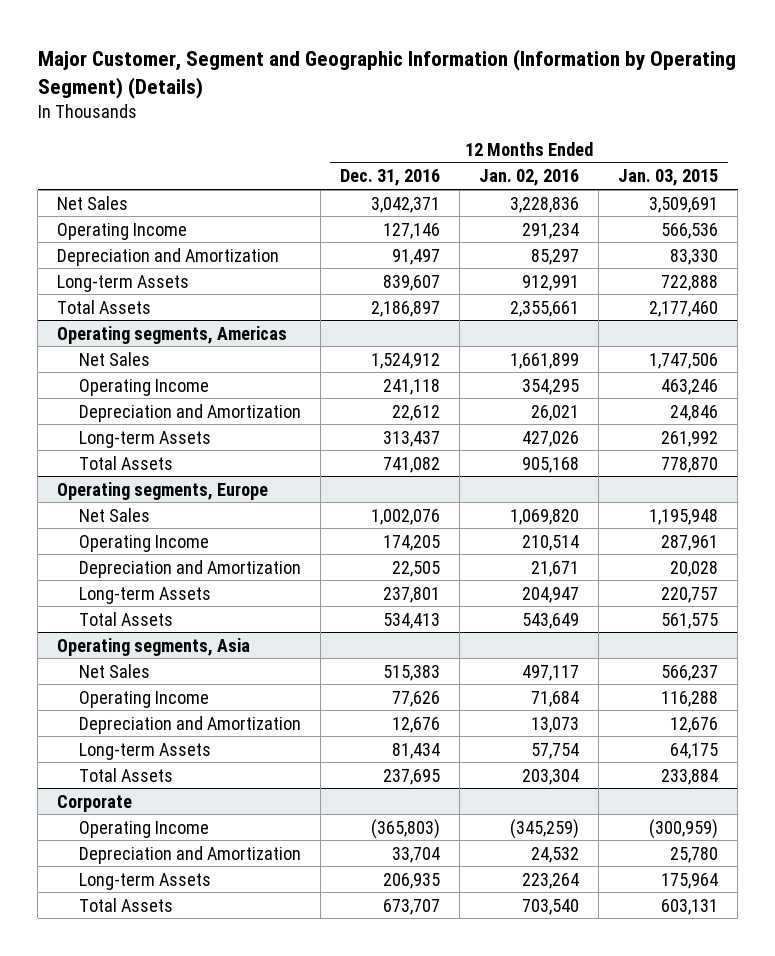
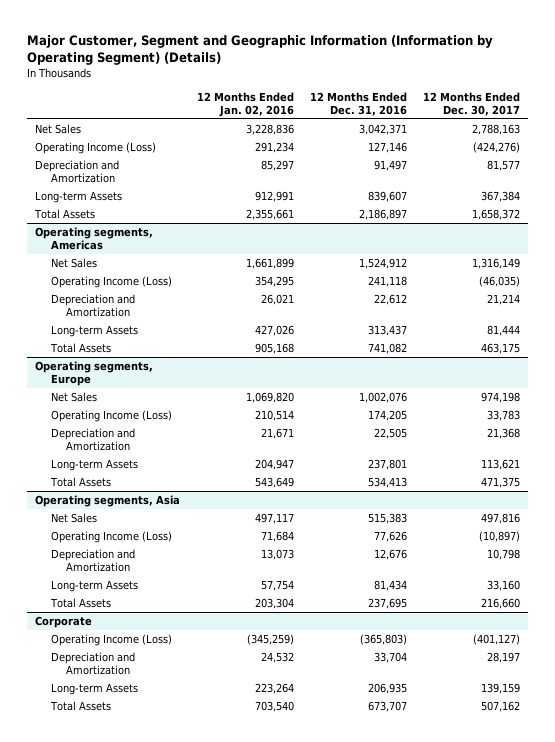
[618,169,719,187] Jan. 03, 2015 -> none
none -> [423,92,521,117] 12 Months Ended Dec. 30, 2017
[57,222,188,240] Operating Income -> [35,142,157,155] Operating Income (Loss)
[78,378,209,396] Operating Income -> [50,276,172,289] Operating Income (Loss)
[78,534,209,552] Operating Income -> [50,410,172,423] Operating Income (Loss)
[78,690,209,708] Operating Income -> [50,531,172,544] Operating Income (Loss)
[78,820,209,838] Operating Income -> [50,634,172,647] Operating Income (Loss)

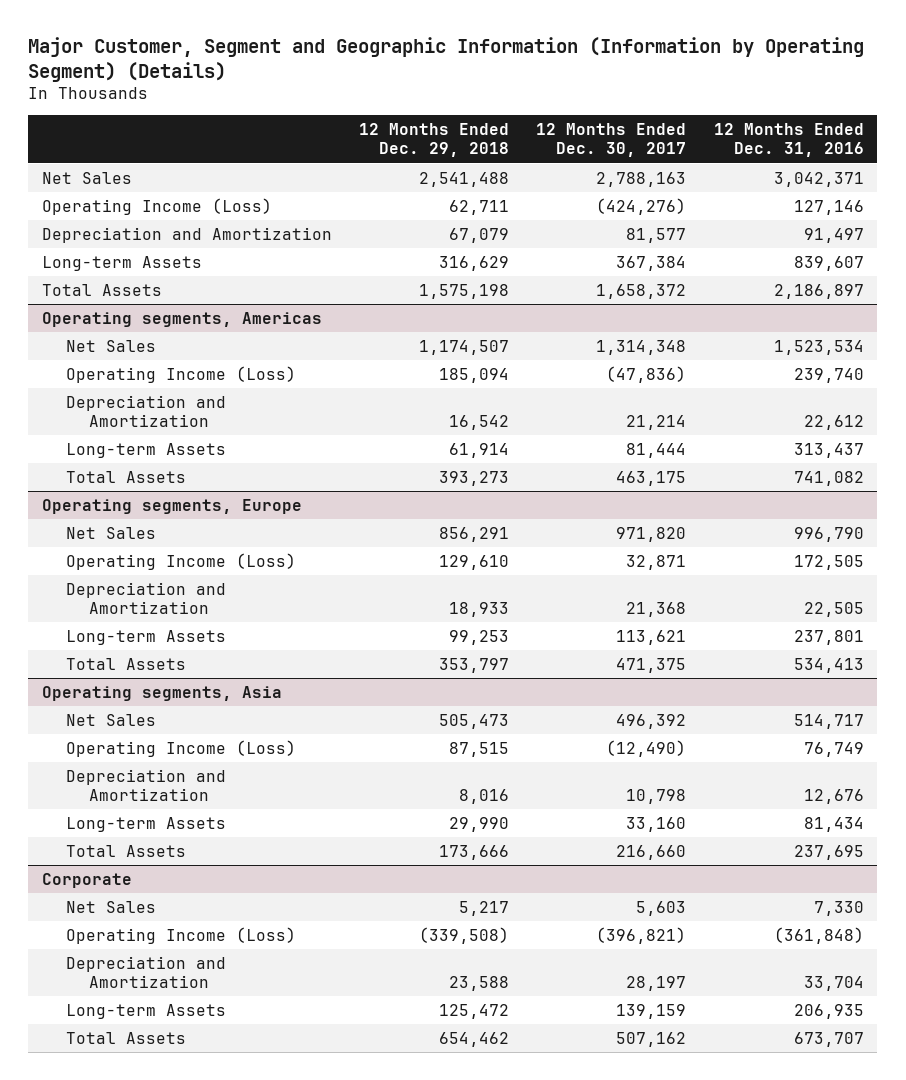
[196,92,294,118] 12 Months Ended Jan. 02, 2016 -> none
none -> [359,123,510,158] 12 Months Ended Dec. 29, 2018
[358,258,407,270] 1,524,912 -> [773,339,864,355] 1,523,534
[472,258,521,270] 1,316,149 -> [596,339,687,355] 1,314,348
[367,276,407,288] 241,118 -> [793,367,864,383] 239,740
[479,276,521,288] (46,035) -> [606,365,687,383] (47,836)
[358,392,407,404] 1,002,076 -> [793,526,864,542] 996,790
[481,392,521,404] 974,198 -> [616,526,687,542] 971,820
[367,410,407,422] 174,205 -> [793,554,864,570] 172,505
[487,410,521,422] 33,783 -> [626,554,687,570] 32,871
[367,513,407,525] 515,383 -> [793,713,864,729] 514,717
[481,513,521,525] 497,816 -> [616,713,687,729] 496,392
[373,531,407,543] 77,626 -> [803,741,864,757] 76,749
[479,531,521,543] (10,897) -> [606,739,687,757] (12,490)
none -> [65,900,156,913] Net Sales
[359,634,407,646] (365,803) -> [773,926,864,944] (361,848)
[473,634,521,646] (401,127) -> [596,926,687,944] (396,821)

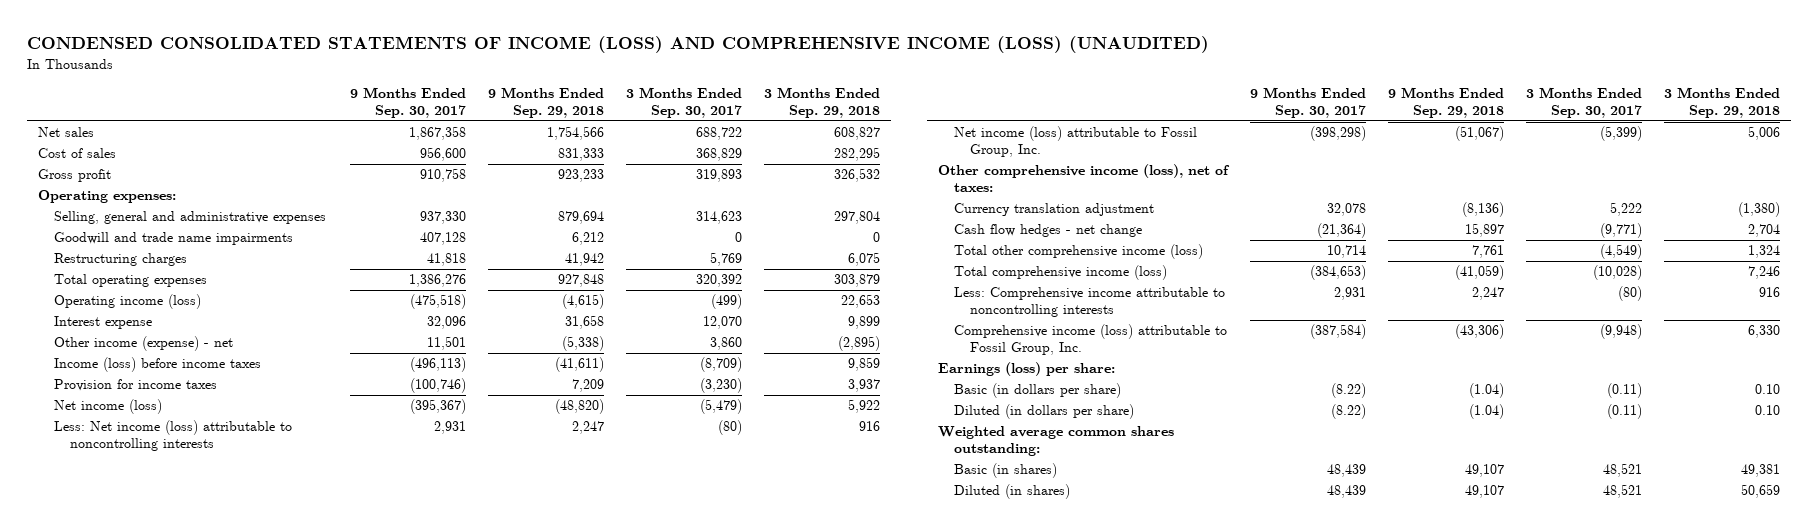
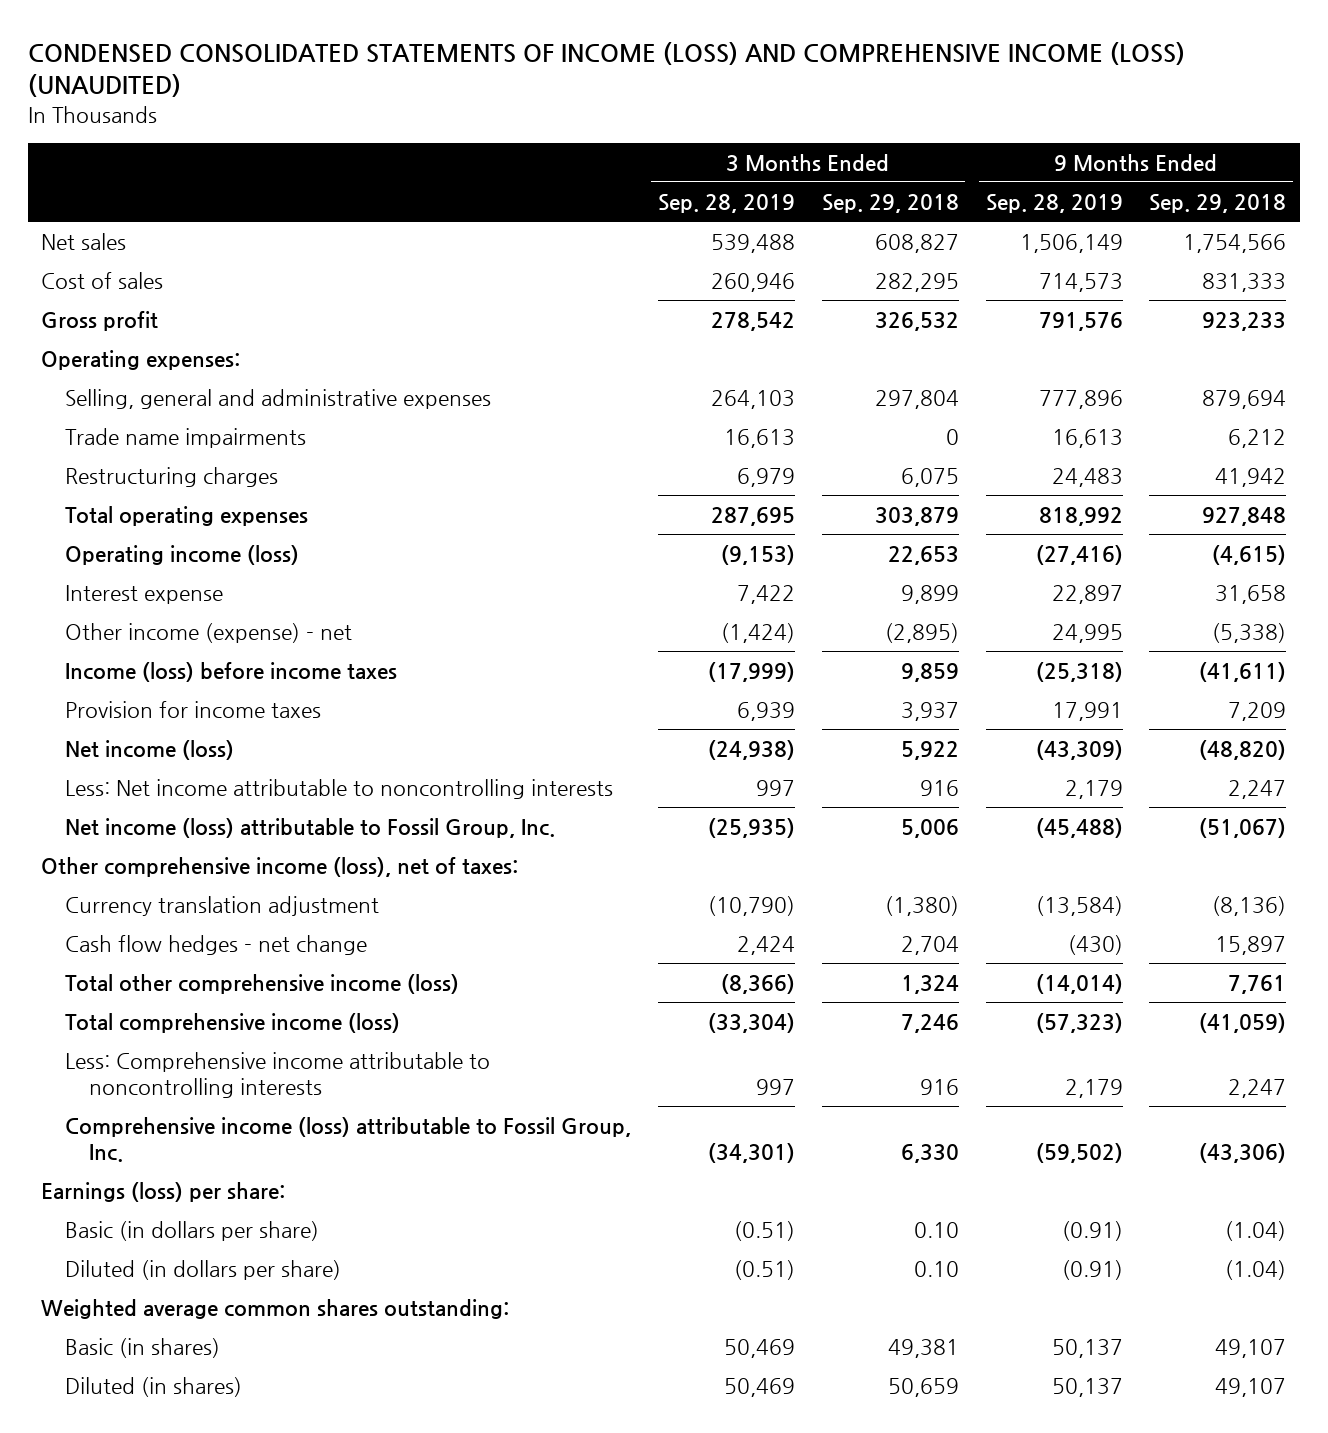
[350,87,467,118] 9 Months Ended Sep. 30, 2017 -> none
[626,87,743,118] 3 Months Ended Sep. 30, 2017 -> none
none -> [657,193,795,213] Sep. 28, 2019
none -> [985,193,1123,213] Sep. 28, 2019
[54,232,294,246] Goodwill and trade name impairments -> [65,427,307,448] Trade name impairments
[54,420,293,452] Less: Net income (loss) attributable to noncontrolling interests -> [65,778,614,799] Less: Net income attributable to noncontrolling interests

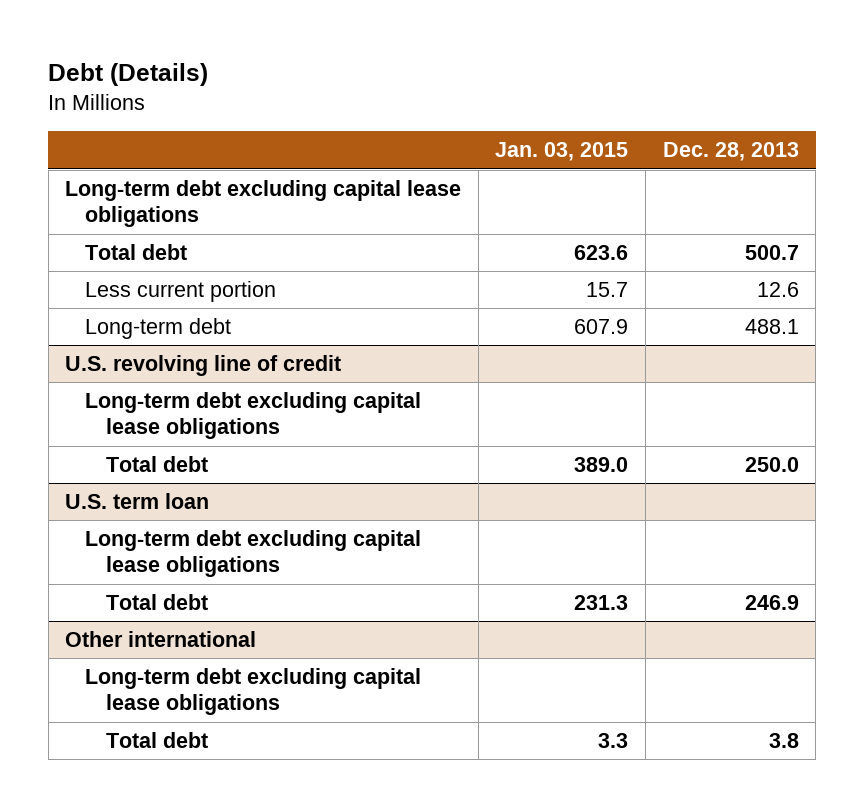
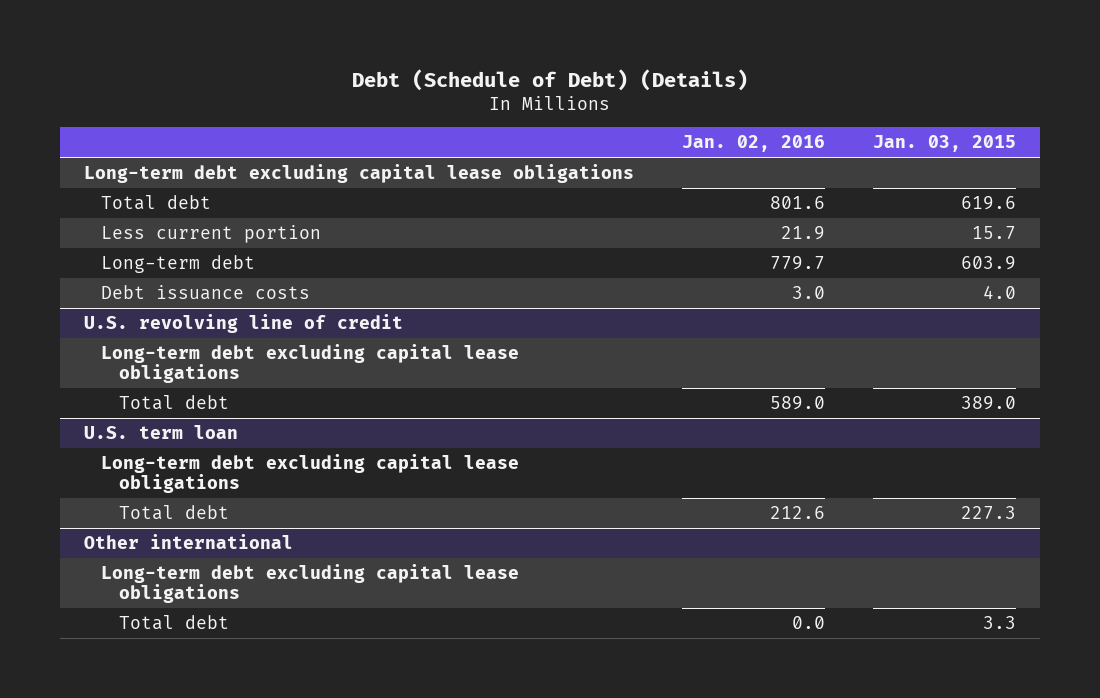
[48,63,209,87] Debt (Details) -> [352,68,749,91] Debt (Schedule of Debt) (Details)
[662,142,799,162] Dec. 28, 2013 -> none
none -> [682,135,826,153] Jan. 02, 2016
[574,245,629,261] 623.6 -> [961,196,1017,211] 619.6
[574,319,629,335] 607.9 -> [961,256,1017,271] 603.9
none -> [101,285,311,301] Debt issuance costs
[574,595,629,611] 231.3 -> [961,506,1017,520] 227.3

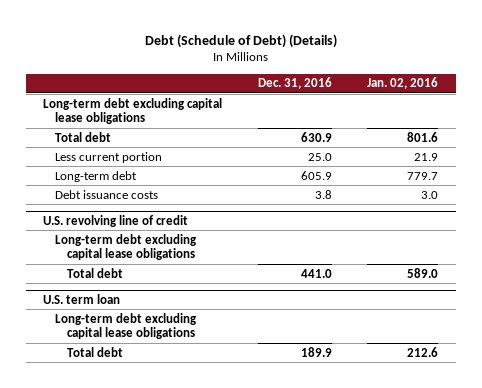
[873,135,1017,153] Jan. 03, 2015 -> none
none -> [257,77,332,90] Dec. 31, 2016
[83,534,293,550] Other international -> none
[101,564,520,604] Long-term debt excluding capital lease obligations -> none
[118,615,229,631] Total debt -> none

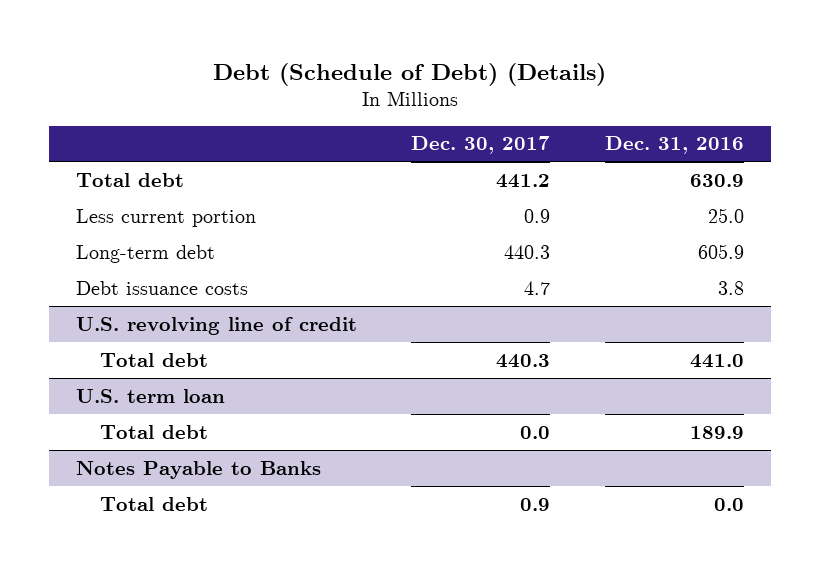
[367,77,439,90] Jan. 02, 2016 -> none
none -> [411,136,551,155] Dec. 30, 2017
[43,97,223,124] Long-term debt excluding capital lease obligations -> none
[55,233,198,260] Long-term debt excluding capital lease obligations -> none
[55,312,198,339] Long-term debt excluding capital lease obligations -> none
none -> [76,460,322,479] Notes Payable to Banks
none -> [100,496,209,511] Total debt

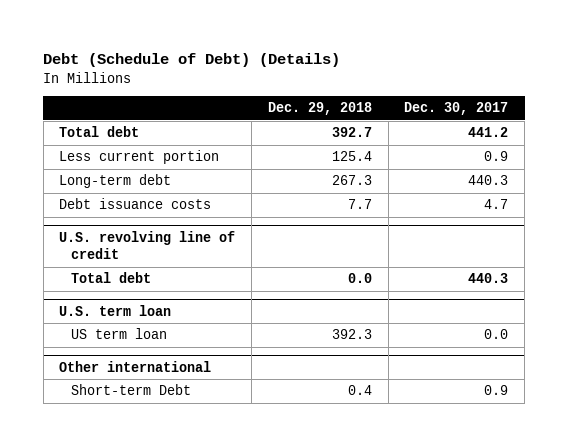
[604,136,744,155] Dec. 31, 2016 -> none
none -> [267,102,372,116] Dec. 29, 2018
[100,424,209,439] Total debt -> none
[100,496,209,511] Total debt -> none
none -> [71,328,168,340] US term loan
[76,460,322,479] Notes Payable to Banks -> [59,361,212,373] Other international
none -> [71,384,192,396] Short-term Debt

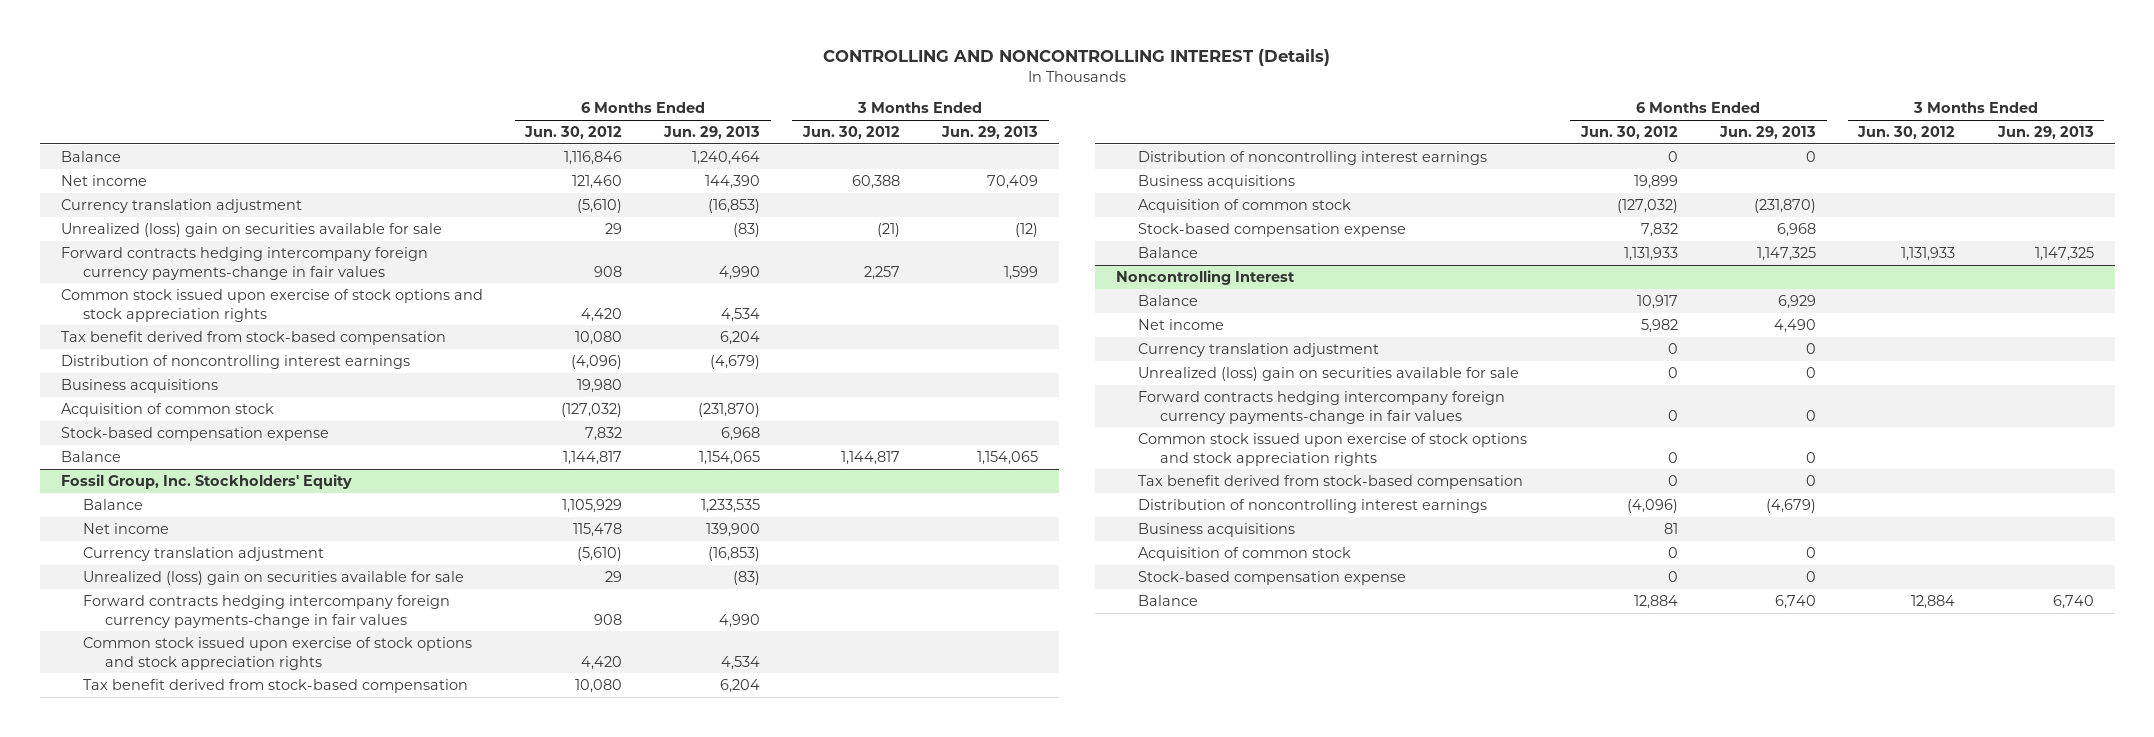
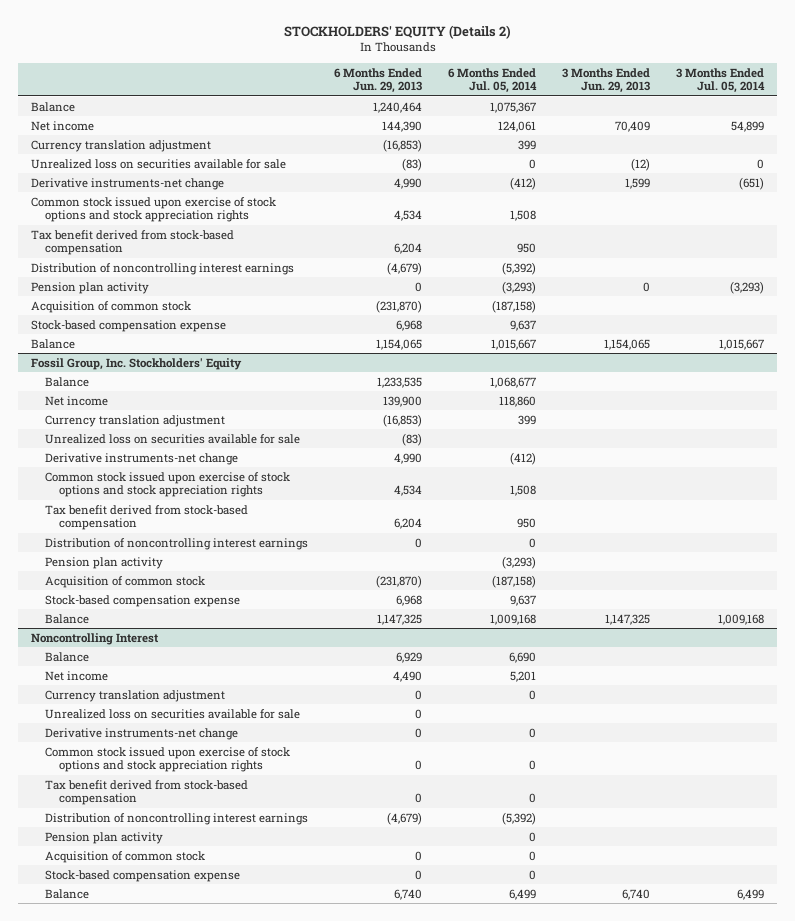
[823,49,1331,67] CONTROLLING AND NONCONTROLLING INTEREST (Details) -> [283,24,511,39] STOCKHOLDERS' EQUITY (Details 2)
[524,125,623,139] Jun. 30, 2012 -> none
[801,125,900,139] Jun. 30, 2012 -> none
none -> [448,67,538,94] 6 Months Ended Jul. 05, 2014
none -> [676,67,766,94] 3 Months Ended Jul. 05, 2014
[60,222,442,237] Unrealized (loss) gain on securities available for sale -> [31,158,287,169] Unrealized loss on securities available for sale
[60,246,428,280] Forward contracts hedging intercompany foreign currency payments-change in fair values -> [31,177,225,190] Derivative instruments-net change
[60,378,218,393] Business acquisitions -> none
none -> [31,281,150,294] Pension plan activity
[82,570,464,585] Unrealized (loss) gain on securities available for sale -> [45,433,301,444] Unrealized loss on securities available for sale
[82,594,450,628] Forward contracts hedging intercompany foreign currency payments-change in fair values -> [45,452,239,465] Derivative instruments-net change
[1138,174,1296,189] Business acquisitions -> none
none -> [45,556,164,569] Pension plan activity
[1138,366,1520,381] Unrealized (loss) gain on securities available for sale -> [45,708,301,719] Unrealized loss on securities available for sale
[1138,390,1506,424] Forward contracts hedging intercompany foreign currency payments-change in fair values -> [45,727,239,740] Derivative instruments-net change
[1138,522,1296,537] Business acquisitions -> none
none -> [45,831,164,844] Pension plan activity

